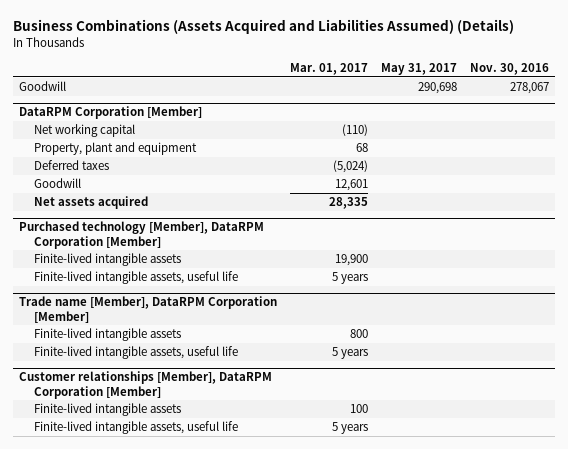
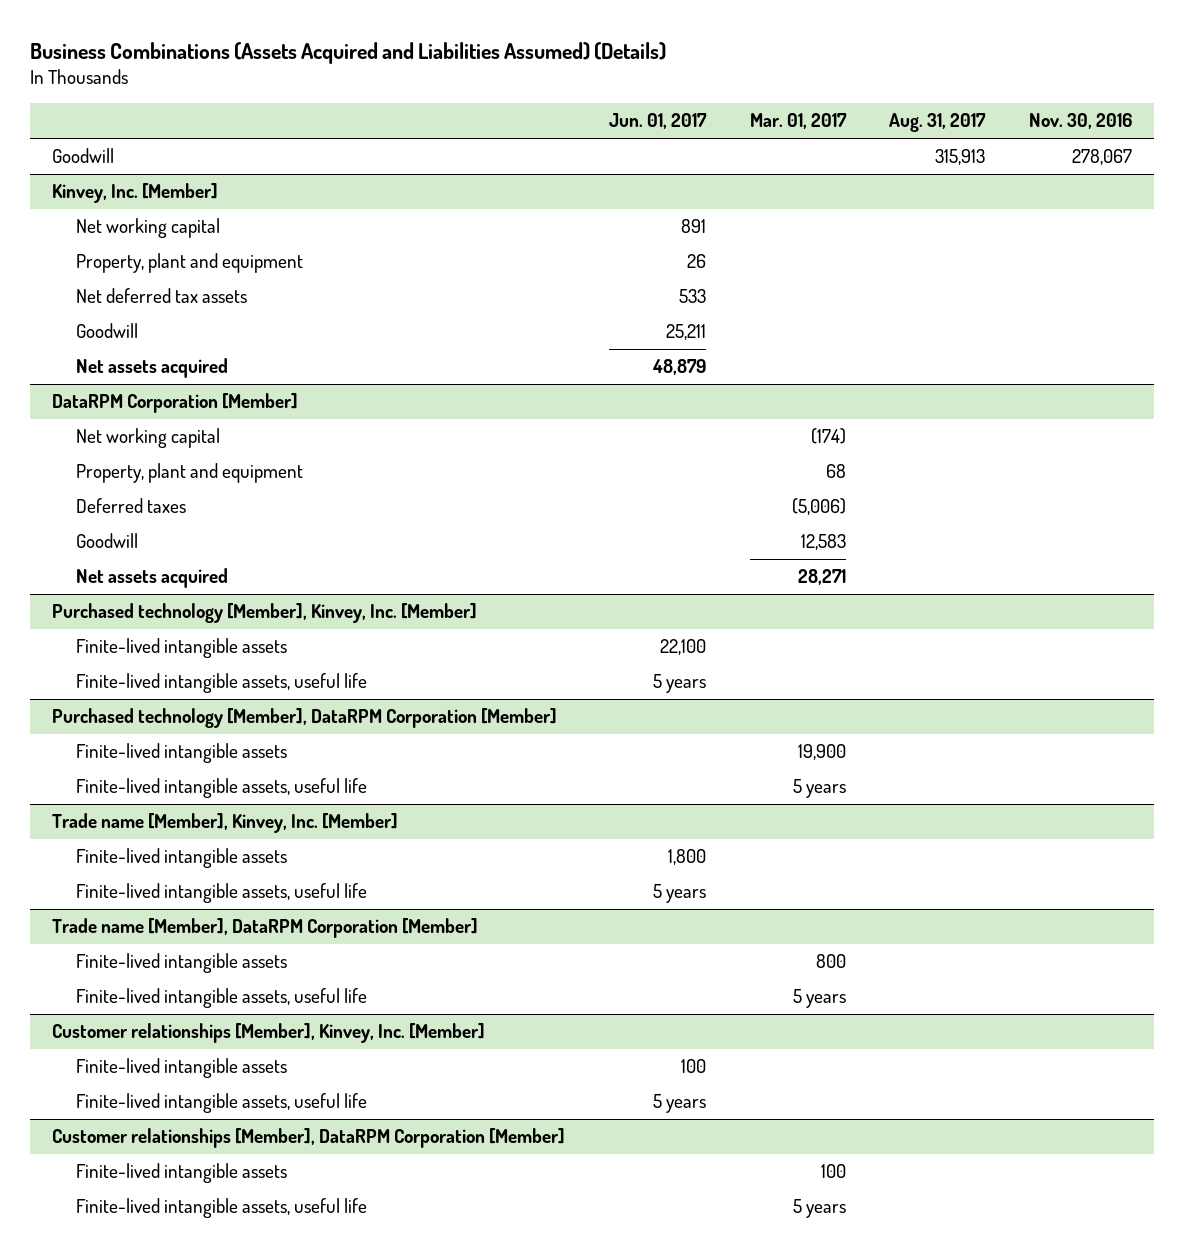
[381,62,458,75] May 31, 2017 -> none
none -> [608,113,707,130] Jun. 01, 2017
none -> [889,113,987,133] Aug. 31, 2017
none -> [51,183,218,204] Kinvey, Inc. [Member]
none -> [76,218,221,239] Net working capital
none -> [76,253,304,274] Property, plant and equipment
none -> [76,288,248,304] Net deferred tax assets
none -> [76,323,139,339] Goodwill
none -> [76,358,229,379] Net assets acquired
[342,124,369,137] (110) -> [810,428,846,445] (174)
[333,160,369,174] (5,024) -> [791,498,846,516] (5,006)
[335,179,369,192] 12,601 -> [800,534,846,551] 12,583
[329,197,369,210] 28,335 -> [797,569,846,586] 28,271
none -> [51,603,477,624] Purchased technology [Member], Kinvey, Inc. [Member]
none -> [76,638,288,659] Finite-lived intangible assets
none -> [76,673,368,694] Finite-lived intangible assets, useful life
none -> [51,813,398,834] Trade name [Member], Kinvey, Inc. [Member]
none -> [76,848,288,869] Finite-lived intangible assets
none -> [76,883,368,904] Finite-lived intangible assets, useful life
none -> [51,1023,485,1044] Customer relationships [Member], Kinvey, Inc. [Member]
none -> [76,1058,288,1079] Finite-lived intangible assets
none -> [76,1093,368,1114] Finite-lived intangible assets, useful life

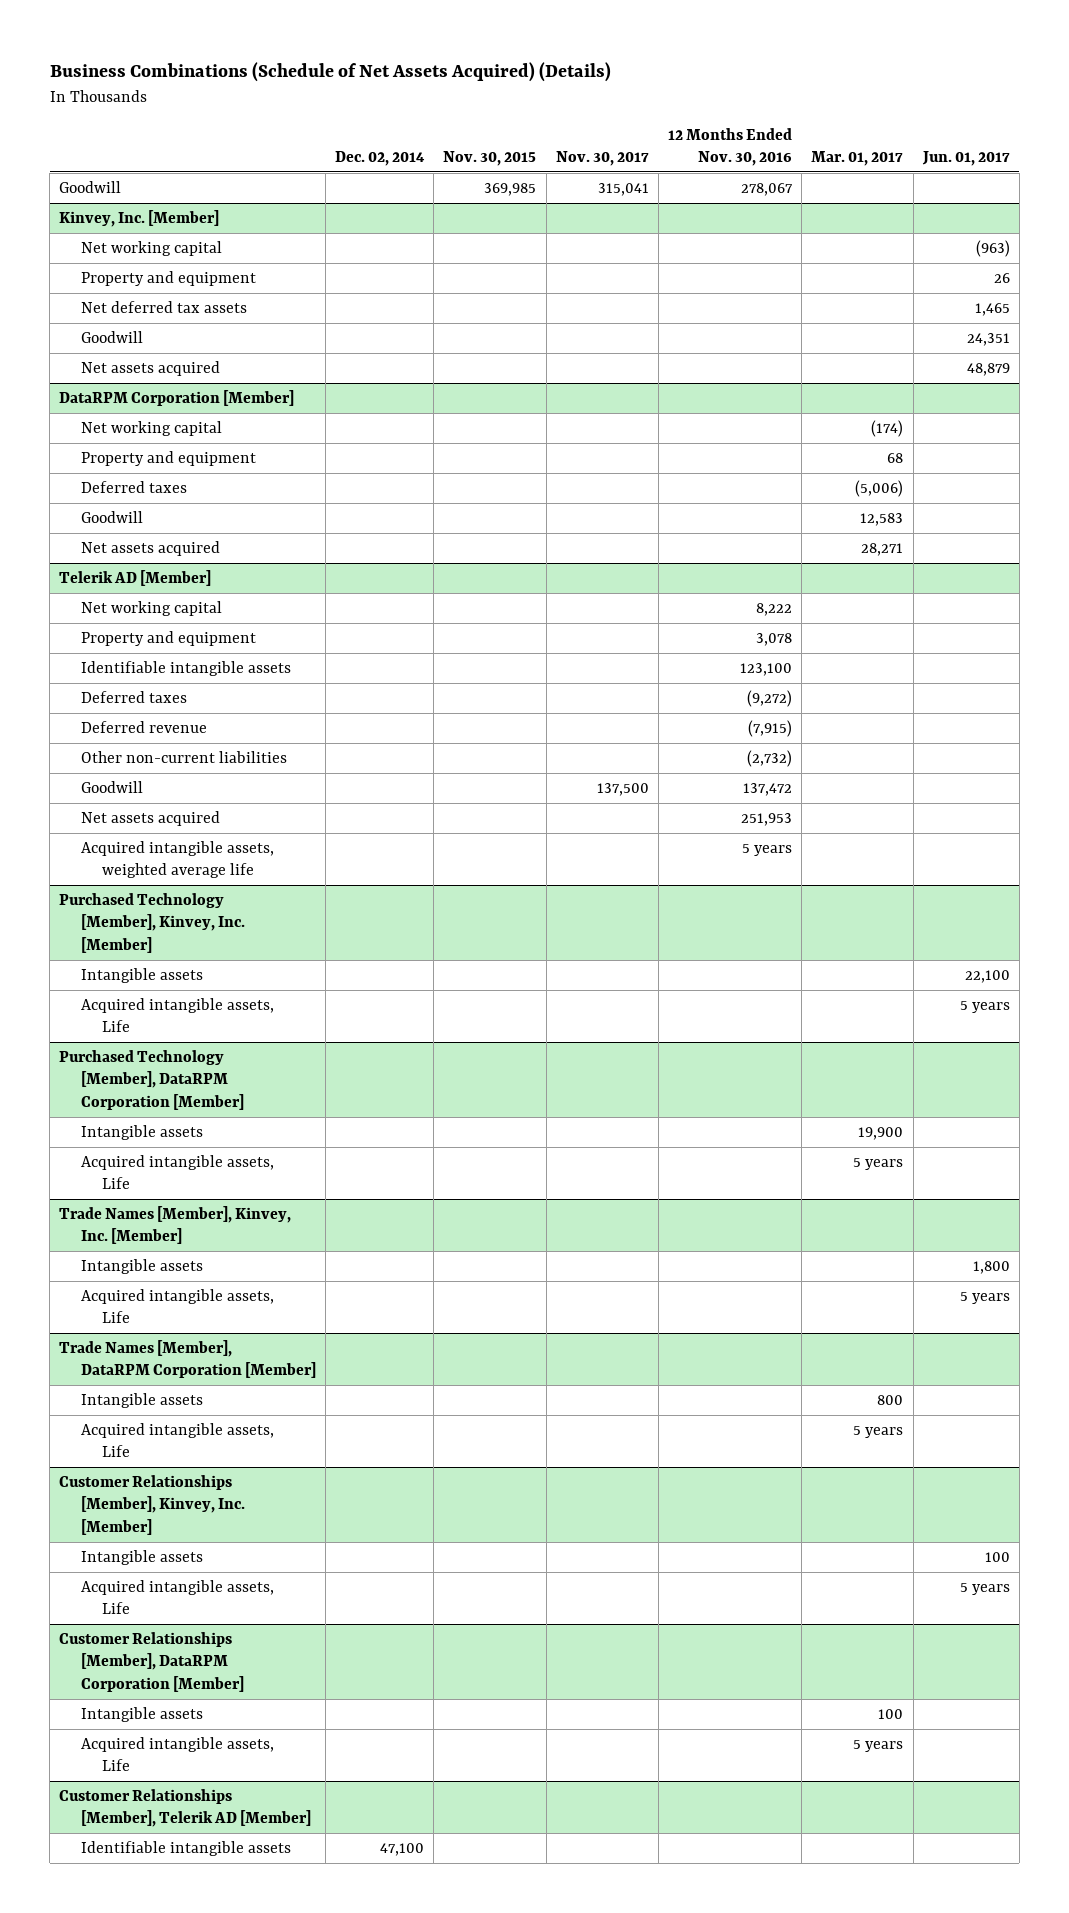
[29,41,666,64] Business Combinations (Assets Acquired and Liabilities Assumed) (Details) -> [49,62,611,83] Business Combinations (Schedule of Net Assets Acquired) (Details)
[889,113,987,133] Aug. 31, 2017 -> none
[1029,113,1133,130] Nov. 30, 2016 -> none
none -> [335,150,426,166] Dec. 02, 2014
none -> [443,150,537,166] Nov. 30, 2015
none -> [555,150,649,166] Nov. 30, 2017
none -> [668,127,793,166] 12 Months Ended Nov. 30, 2016
[680,219,706,234] 891 -> [975,240,1010,258] (963)
[76,253,304,274] Property, plant and equipment -> [80,271,256,287] Property and equipment
[678,289,706,304] 533 -> [974,303,1010,317] 1,465
[665,324,706,341] 25,211 -> [966,333,1010,347] 24,351
[76,463,304,484] Property, plant and equipment -> [80,451,256,467] Property and equipment
none -> [59,570,212,587] Telerik AD [Member]
none -> [80,601,222,617] Net working capital
none -> [80,631,256,647] Property and equipment
none -> [80,661,291,677] Identifiable intangible assets
none -> [80,691,187,704] Deferred taxes
none -> [80,721,207,734] Deferred revenue
none -> [80,751,287,764] Other non-current liabilities
none -> [80,781,143,794] Goodwill
none -> [80,811,220,827] Net assets acquired
none -> [80,841,274,879] Acquired intangible assets, weighted average life
[51,603,477,624] Purchased technology [Member], Kinvey, Inc. [Member] -> [59,893,245,953] Purchased Technology [Member], Kinvey, Inc. [Member]
[76,638,288,659] Finite-lived intangible assets -> [80,968,203,984] Intangible assets
[76,673,368,694] Finite-lived intangible assets, useful life -> [80,998,274,1033] Acquired intangible assets, Life
[51,708,557,729] Purchased technology [Member], DataRPM Corporation [Member] -> [59,1050,244,1110] Purchased Technology [Member], DataRPM Corporation [Member]
[76,743,288,764] Finite-lived intangible assets -> [80,1125,203,1141] Intangible assets
[76,778,368,799] Finite-lived intangible assets, useful life -> [80,1155,274,1190] Acquired intangible assets, Life
[51,813,398,834] Trade name [Member], Kinvey, Inc. [Member] -> [59,1206,292,1245] Trade Names [Member], Kinvey, Inc. [Member]
[76,848,288,869] Finite-lived intangible assets -> [80,1259,203,1275] Intangible assets
[76,883,368,904] Finite-lived intangible assets, useful life -> [80,1289,274,1324] Acquired intangible assets, Life
[51,918,478,939] Trade name [Member], DataRPM Corporation [Member] -> [59,1340,316,1379] Trade Names [Member], DataRPM Corporation [Member]
[76,953,288,974] Finite-lived intangible assets -> [80,1393,203,1409] Intangible assets
[76,988,368,1009] Finite-lived intangible assets, useful life -> [80,1423,274,1458] Acquired intangible assets, Life
[51,1023,485,1044] Customer relationships [Member], Kinvey, Inc. [Member] -> [59,1475,245,1535] Customer Relationships [Member], Kinvey, Inc. [Member]
[76,1058,288,1079] Finite-lived intangible assets -> [80,1550,203,1566] Intangible assets
[76,1093,368,1114] Finite-lived intangible assets, useful life -> [80,1580,274,1615] Acquired intangible assets, Life
[51,1128,565,1149] Customer relationships [Member], DataRPM Corporation [Member] -> [59,1632,244,1692] Customer Relationships [Member], DataRPM Corporation [Member]
[76,1163,288,1184] Finite-lived intangible assets -> [80,1707,203,1723] Intangible assets
[76,1198,368,1219] Finite-lived intangible assets, useful life -> [80,1737,274,1772] Acquired intangible assets, Life
none -> [59,1789,311,1828] Customer Relationships [Member], Telerik AD [Member]
none -> [80,1841,291,1857] Identifiable intangible assets

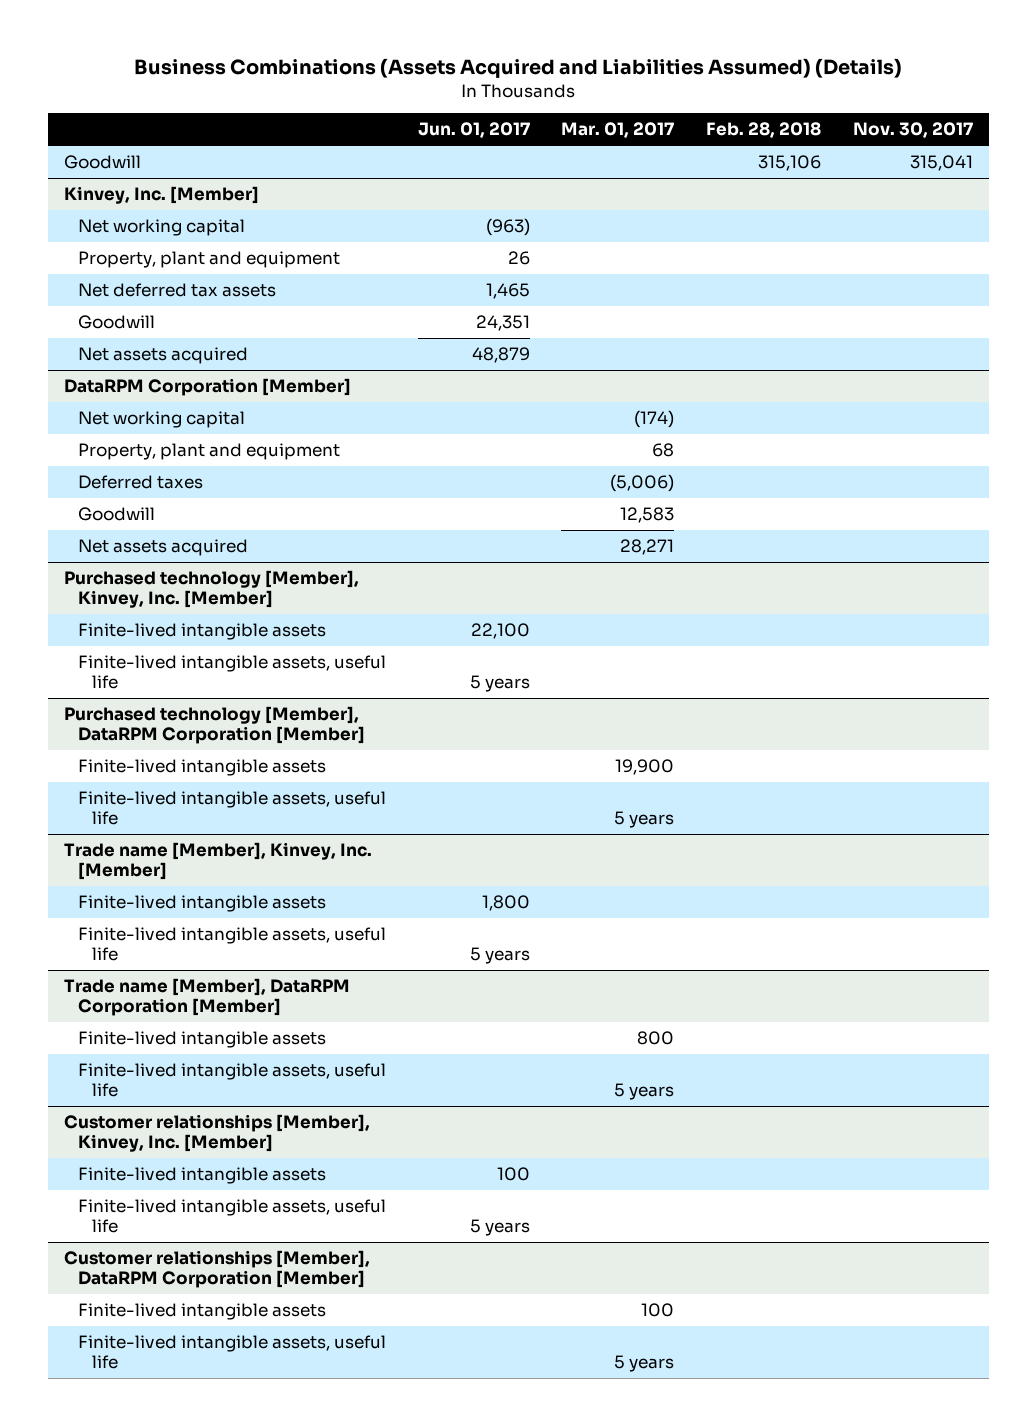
[49,62,611,83] Business Combinations (Schedule of Net Assets Acquired) (Details) -> [134,57,903,78] Business Combinations (Assets Acquired and Liabilities Assumed) (Details)
[335,150,426,166] Dec. 02, 2014 -> none
[443,150,537,166] Nov. 30, 2015 -> none
[668,127,793,166] 12 Months Ended Nov. 30, 2016 -> none
none -> [706,122,822,139] Feb. 28, 2018
[80,271,256,287] Property and equipment -> [77,250,340,268] Property, plant and equipment
[80,451,256,467] Property and equipment -> [77,442,340,460] Property, plant and equipment
[59,570,212,587] Telerik AD [Member] -> none
[80,601,222,617] Net working capital -> none
[80,631,256,647] Property and equipment -> none
[80,661,291,677] Identifiable intangible assets -> none
[80,691,187,704] Deferred taxes -> none
[80,721,207,734] Deferred revenue -> none
[80,751,287,764] Other non-current liabilities -> none
[80,781,143,794] Goodwill -> none
[80,811,220,827] Net assets acquired -> none
[80,841,274,879] Acquired intangible assets, weighted average life -> none
[59,1789,311,1828] Customer Relationships [Member], Telerik AD [Member] -> none
[80,1841,291,1857] Identifiable intangible assets -> none
[59,893,245,953] Purchased Technology [Member], Kinvey, Inc. [Member] -> [63,569,359,608] Purchased technology [Member], Kinvey, Inc. [Member]
[80,968,203,984] Intangible assets -> [77,622,326,640] Finite-lived intangible assets
[80,998,274,1033] Acquired intangible assets, Life -> [77,654,386,689] Finite-lived intangible assets, useful life
[59,1050,244,1110] Purchased Technology [Member], DataRPM Corporation [Member] -> [63,705,365,744] Purchased technology [Member], DataRPM Corporation [Member]
[80,1125,203,1141] Intangible assets -> [77,758,326,776] Finite-lived intangible assets
[80,1155,274,1190] Acquired intangible assets, Life -> [77,790,386,825] Finite-lived intangible assets, useful life
[59,1206,292,1245] Trade Names [Member], Kinvey, Inc. [Member] -> [63,841,372,880] Trade name [Member], Kinvey, Inc. [Member]
[80,1259,203,1275] Intangible assets -> [77,894,326,912] Finite-lived intangible assets
[80,1289,274,1324] Acquired intangible assets, Life -> [77,926,386,961] Finite-lived intangible assets, useful life
[59,1340,316,1379] Trade Names [Member], DataRPM Corporation [Member] -> [63,977,350,1016] Trade name [Member], DataRPM Corporation [Member]
[80,1393,203,1409] Intangible assets -> [77,1030,326,1048] Finite-lived intangible assets
[80,1423,274,1458] Acquired intangible assets, Life -> [77,1062,386,1097] Finite-lived intangible assets, useful life
[59,1475,245,1535] Customer Relationships [Member], Kinvey, Inc. [Member] -> [63,1113,370,1152] Customer relationships [Member], Kinvey, Inc. [Member]
[80,1550,203,1566] Intangible assets -> [77,1166,326,1184] Finite-lived intangible assets
[80,1580,274,1615] Acquired intangible assets, Life -> [77,1198,386,1233] Finite-lived intangible assets, useful life
[59,1632,244,1692] Customer Relationships [Member], DataRPM Corporation [Member] -> [63,1249,370,1288] Customer relationships [Member], DataRPM Corporation [Member]
[80,1707,203,1723] Intangible assets -> [77,1302,326,1320] Finite-lived intangible assets
[80,1737,274,1772] Acquired intangible assets, Life -> [77,1334,386,1369] Finite-lived intangible assets, useful life

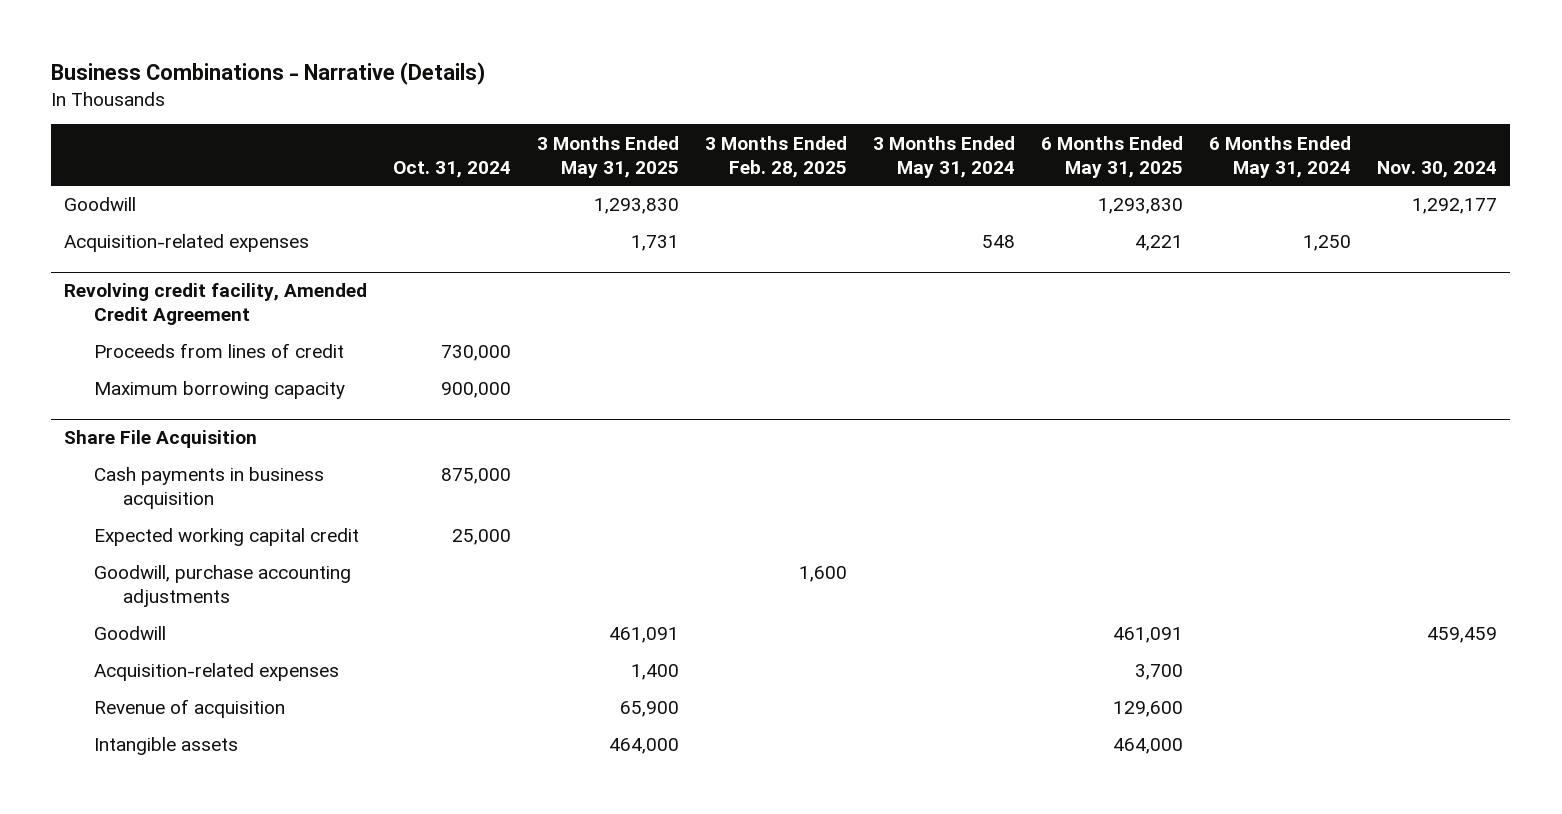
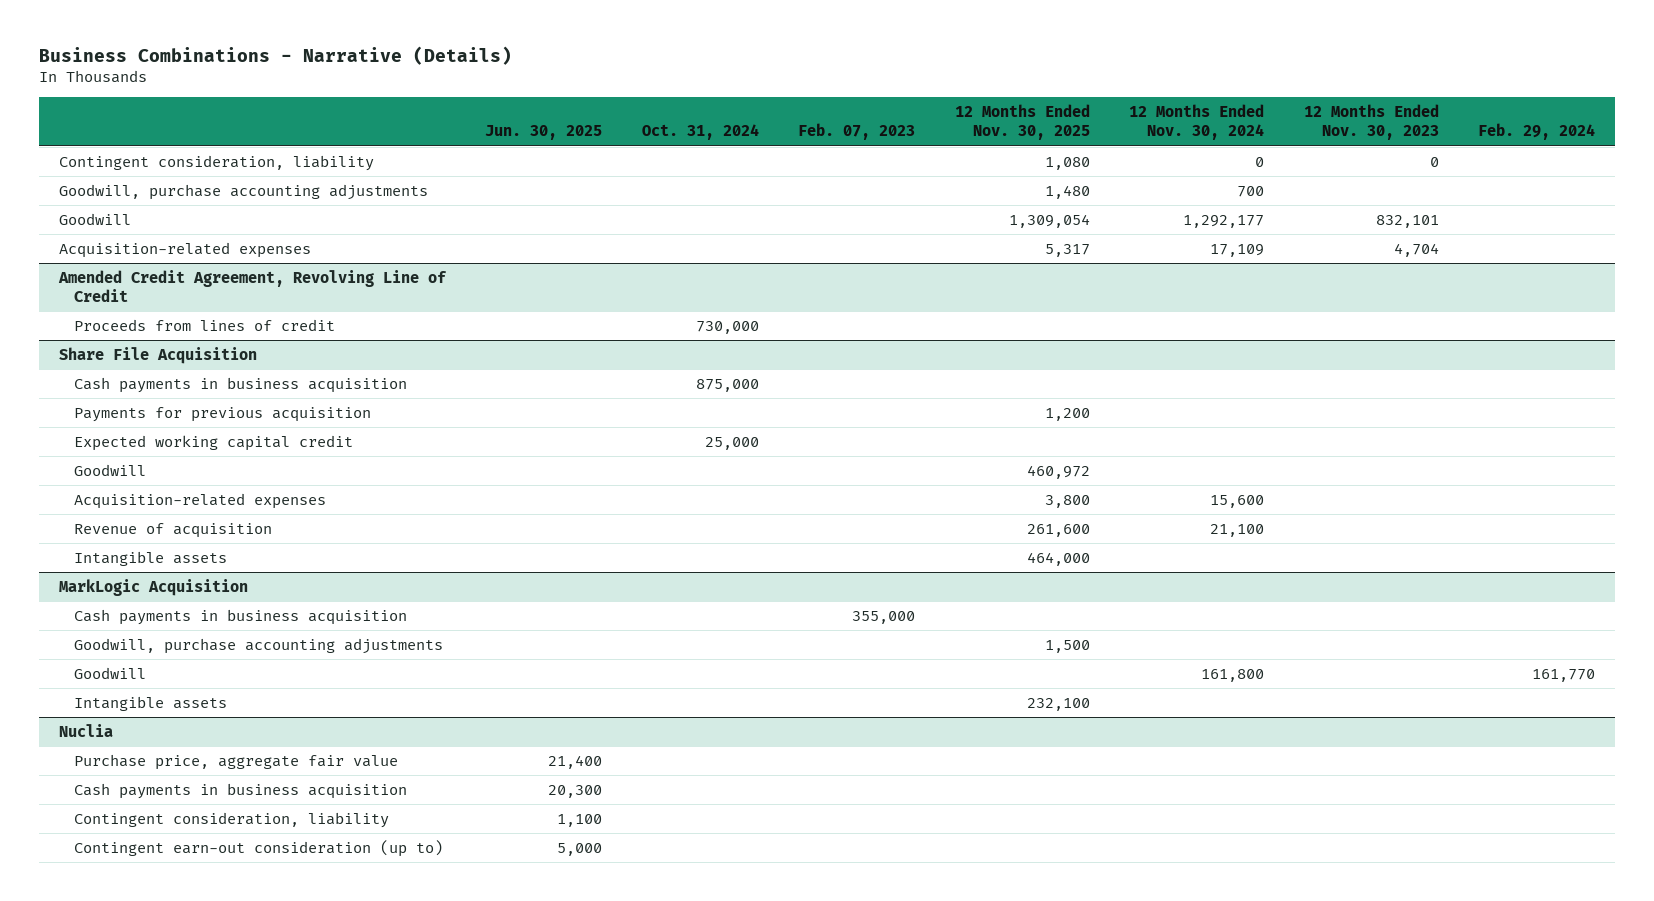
[537,135,680,178] 3 Months Ended May 31, 2025 -> none
[705,135,848,178] 3 Months Ended Feb. 28, 2025 -> none
[873,135,1016,178] 3 Months Ended May 31, 2024 -> none
[1041,135,1184,178] 6 Months Ended May 31, 2025 -> none
[1209,135,1352,178] 6 Months Ended May 31, 2024 -> none
[1377,160,1498,178] Nov. 30, 2024 -> none
none -> [485,125,603,141] Jun. 30, 2025
none -> [798,123,916,141] Feb. 07, 2023
none -> [954,104,1090,141] 12 Months Ended Nov. 30, 2025
none -> [1129,104,1265,141] 12 Months Ended Nov. 30, 2024
none -> [1303,104,1439,141] 12 Months Ended Nov. 30, 2023
none -> [1478,123,1596,141] Feb. 29, 2024
none -> [58,154,374,171] Contingent consideration, liability
none -> [58,183,428,200] Goodwill, purchase accounting adjustments
[64,283,368,326] Revolving credit facility, Amended Credit Agreement -> [57,269,447,302] Amended Credit Agreement, Revolving Line of Credit
[93,381,345,400] Maximum borrowing capacity -> none
none -> [74,406,372,422] Payments for previous acquisition
[93,565,351,608] Goodwill, purchase accounting adjustments -> none
none -> [58,578,248,596] MarkLogic Acquisition
none -> [74,608,408,625] Cash payments in business acquisition
none -> [74,637,444,654] Goodwill, purchase accounting adjustments
none -> [74,666,147,679] Goodwill
none -> [74,695,228,711] Intangible assets
none -> [58,723,113,737] Nuclia
none -> [74,753,399,770] Purchase price, aggregate fair value
none -> [74,782,408,799] Cash payments in business acquisition
none -> [74,811,390,828] Contingent consideration, liability
none -> [74,839,444,857] Contingent earn-out consideration (up to)

